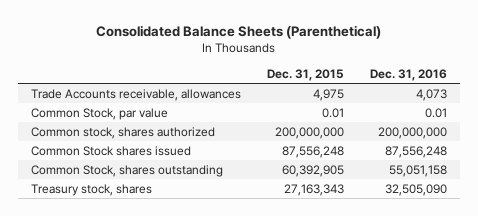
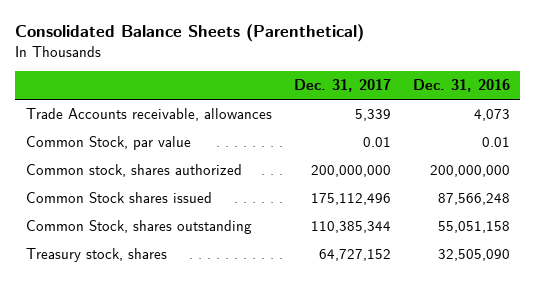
[266,68,344,81] Dec. 31, 2015 -> none
none -> [293,79,391,93] Dec. 31, 2017
[384,145,447,158] 87,556,248 -> [437,193,510,206] 87,566,248

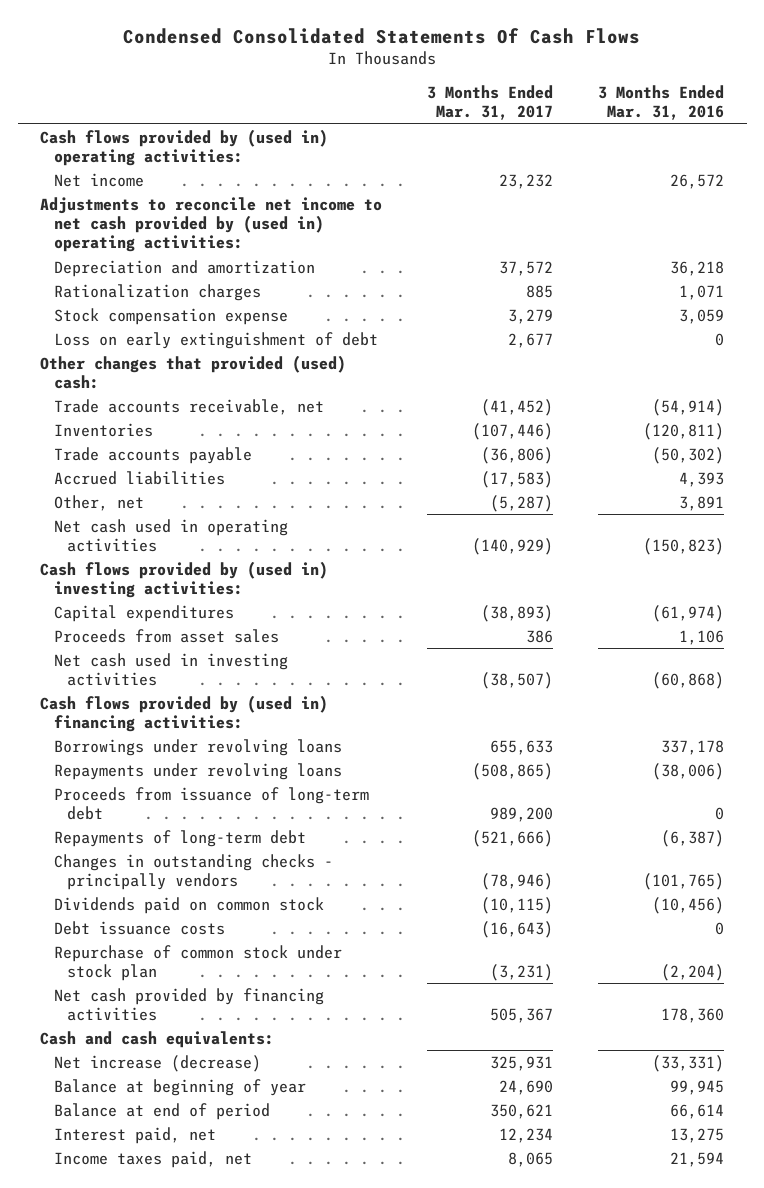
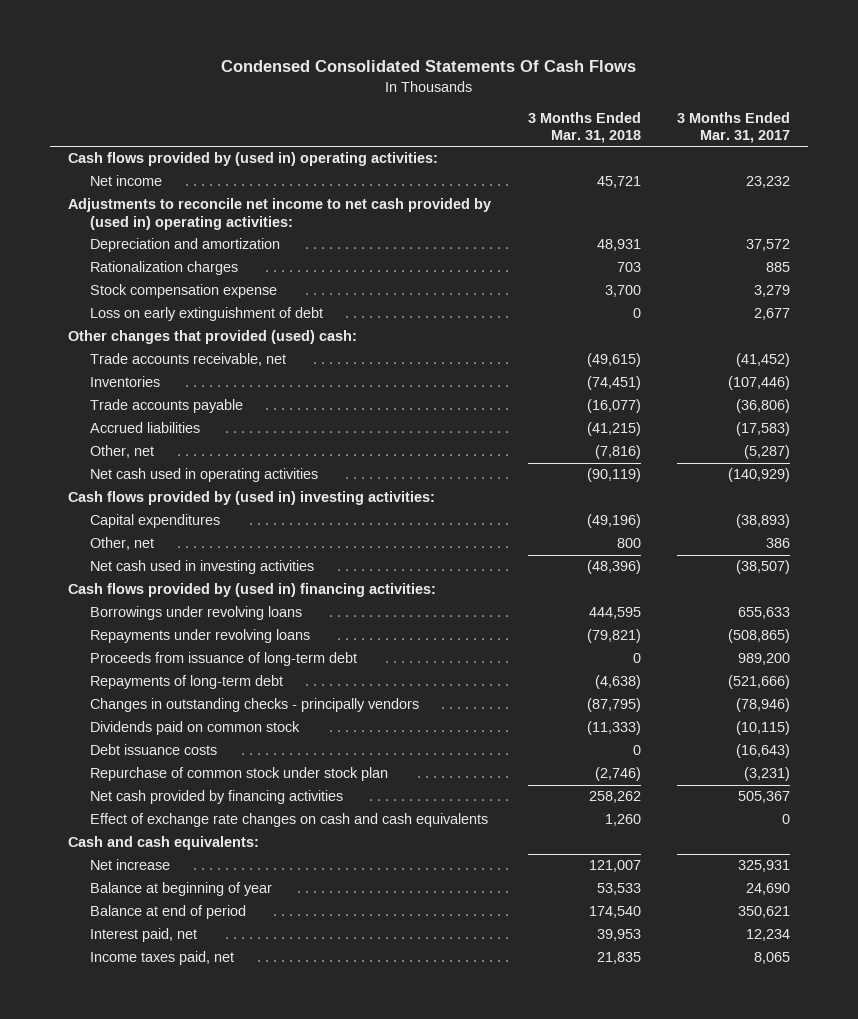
[598,85,725,121] 3 Months Ended Mar. 31, 2016 -> none
none -> [527,111,641,143] 3 Months Ended Mar. 31, 2018
[53,628,279,643] Proceeds from asset sales -> [89,537,154,551] Other, net
none -> [89,813,488,828] Effect of exchange rate changes on cash and cash equivalents
[53,1054,261,1072] Net increase (decrease) -> [89,859,170,871] Net increase

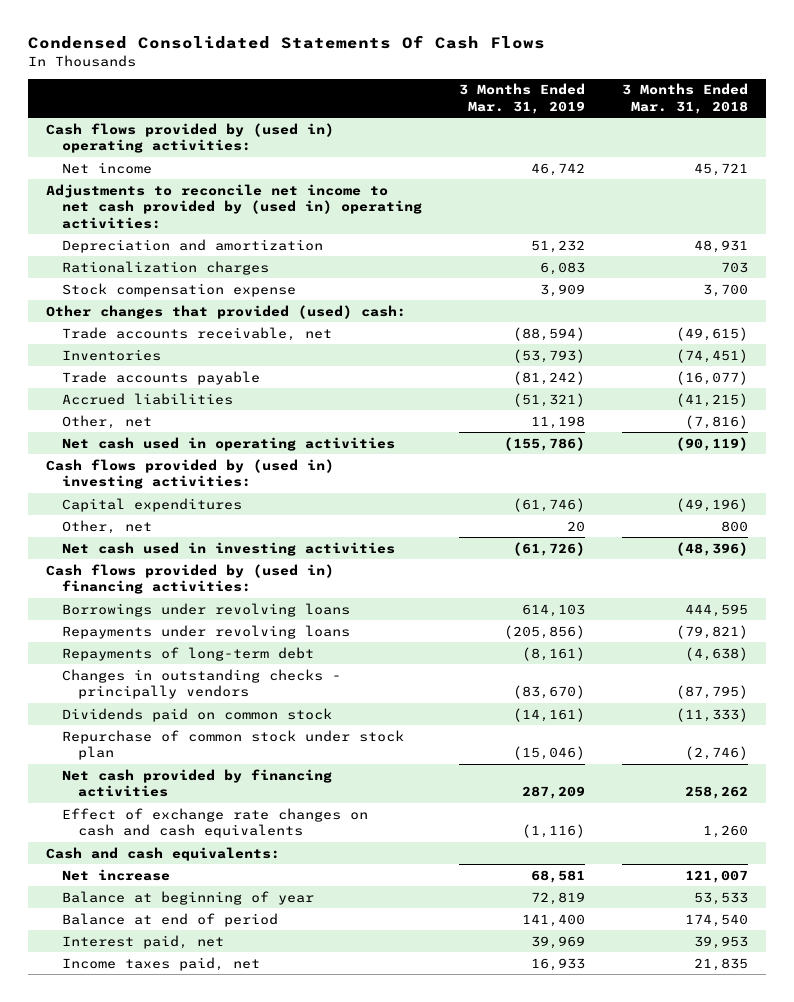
[676,111,790,143] 3 Months Ended Mar. 31, 2017 -> none
none -> [459,83,586,114] 3 Months Ended Mar. 31, 2019
[89,307,323,322] Loss on early extinguishment of debt -> none
[89,652,357,667] Proceeds from issuance of long-term debt -> none
[89,744,217,756] Debt issuance costs -> none

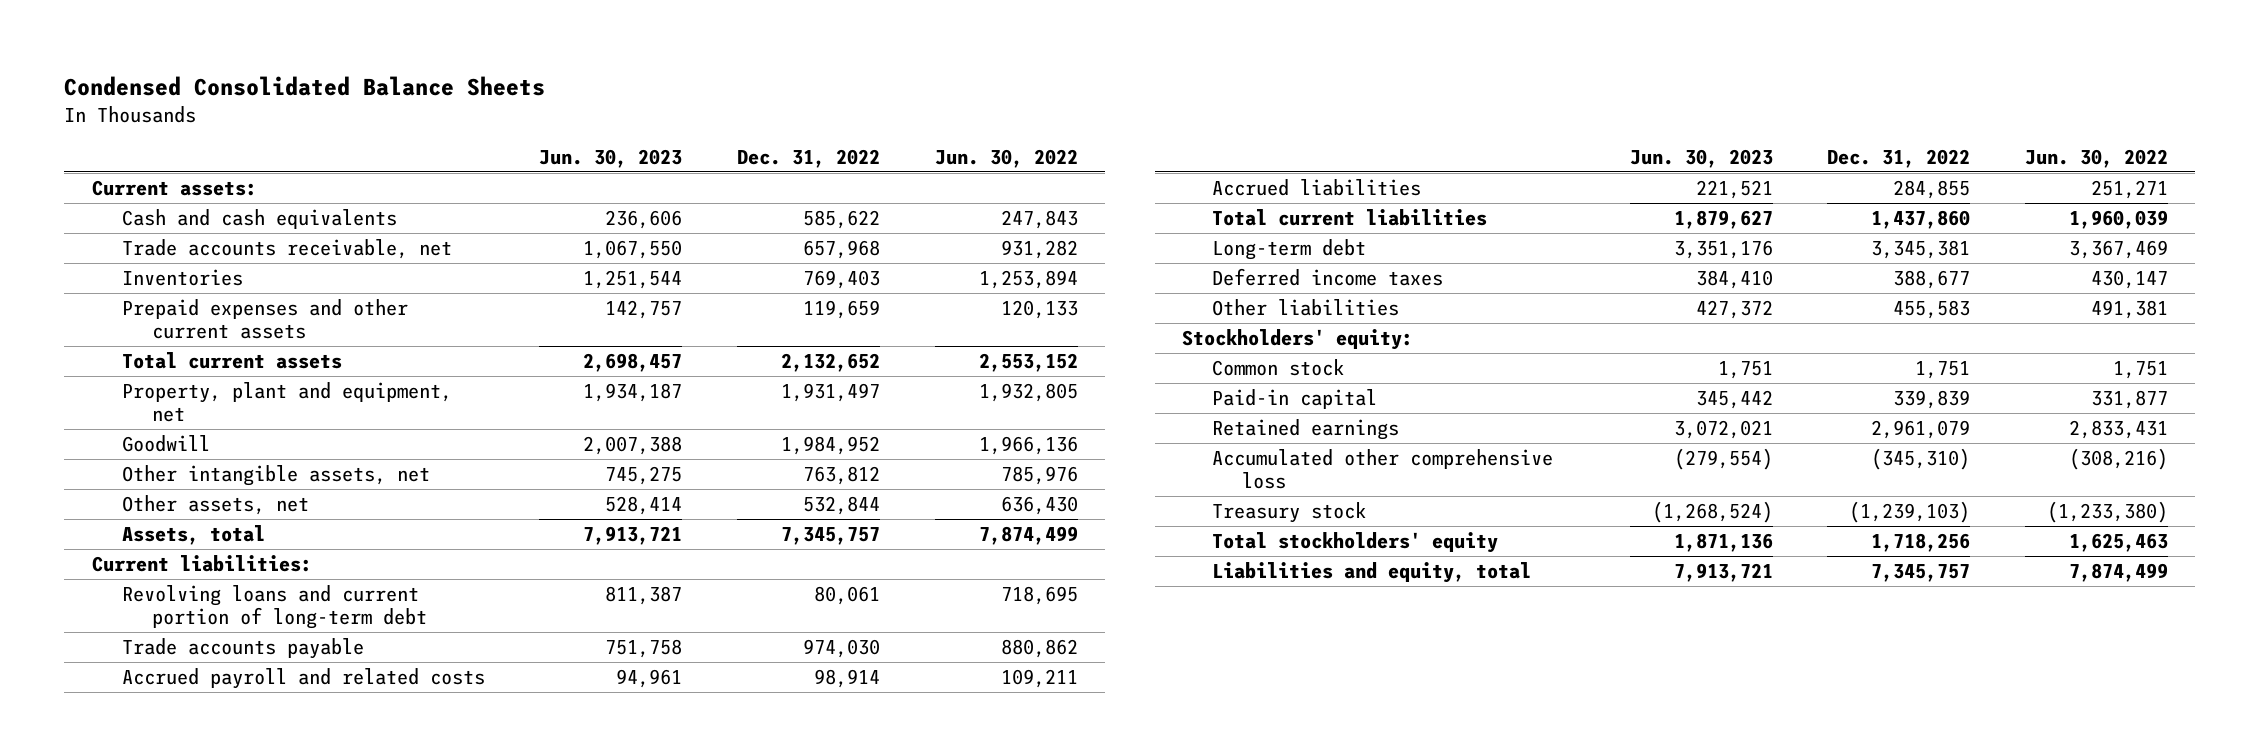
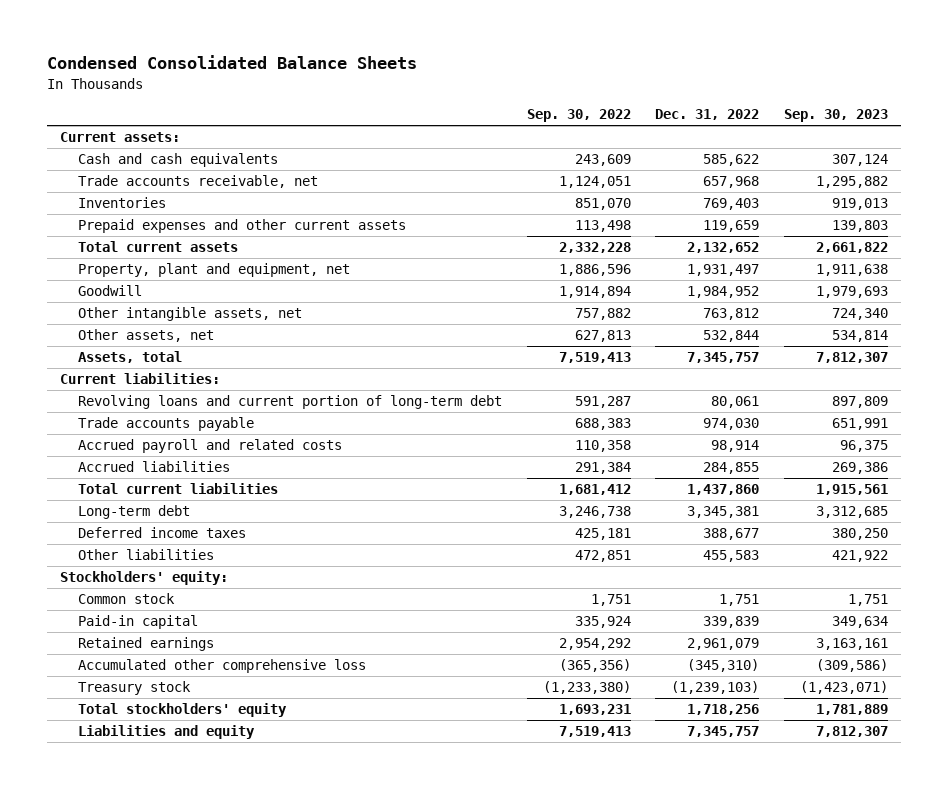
[539,148,683,168] Jun. 30, 2023 -> none
[934,148,1078,168] Jun. 30, 2022 -> none
none -> [526,109,631,123] Sep. 30, 2022
none -> [784,109,889,123] Sep. 30, 2023
[1212,561,1532,583] Liabilities and equity, total -> [77,725,255,740] Liabilities and equity

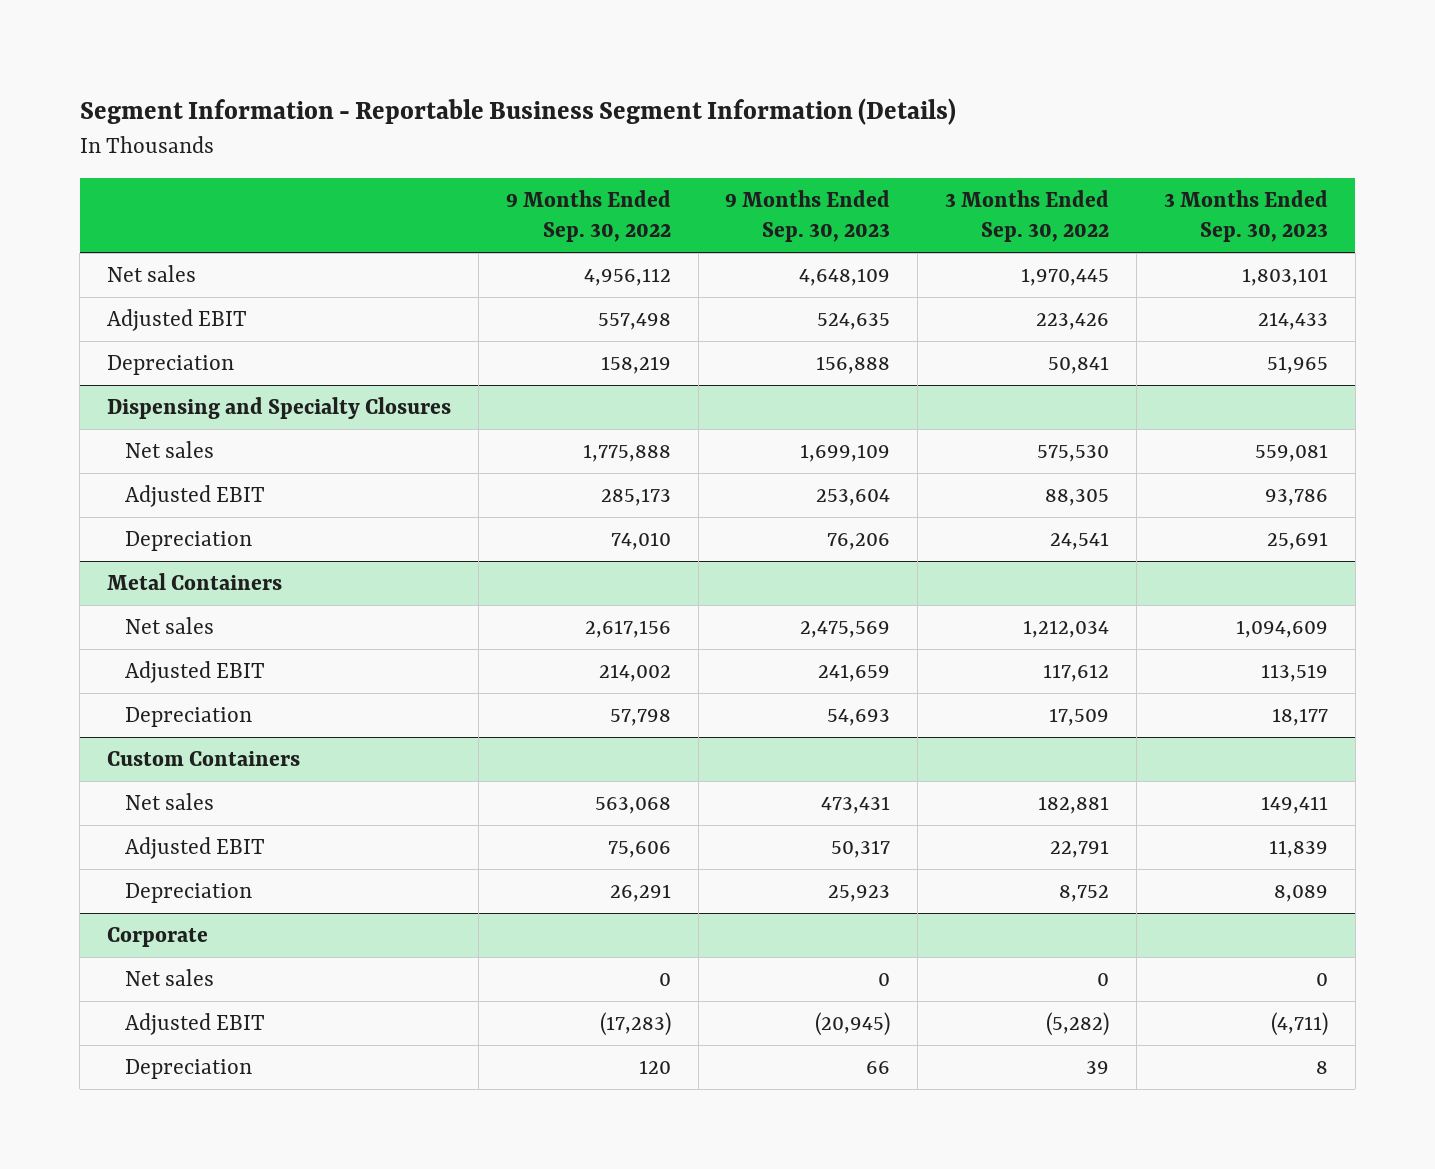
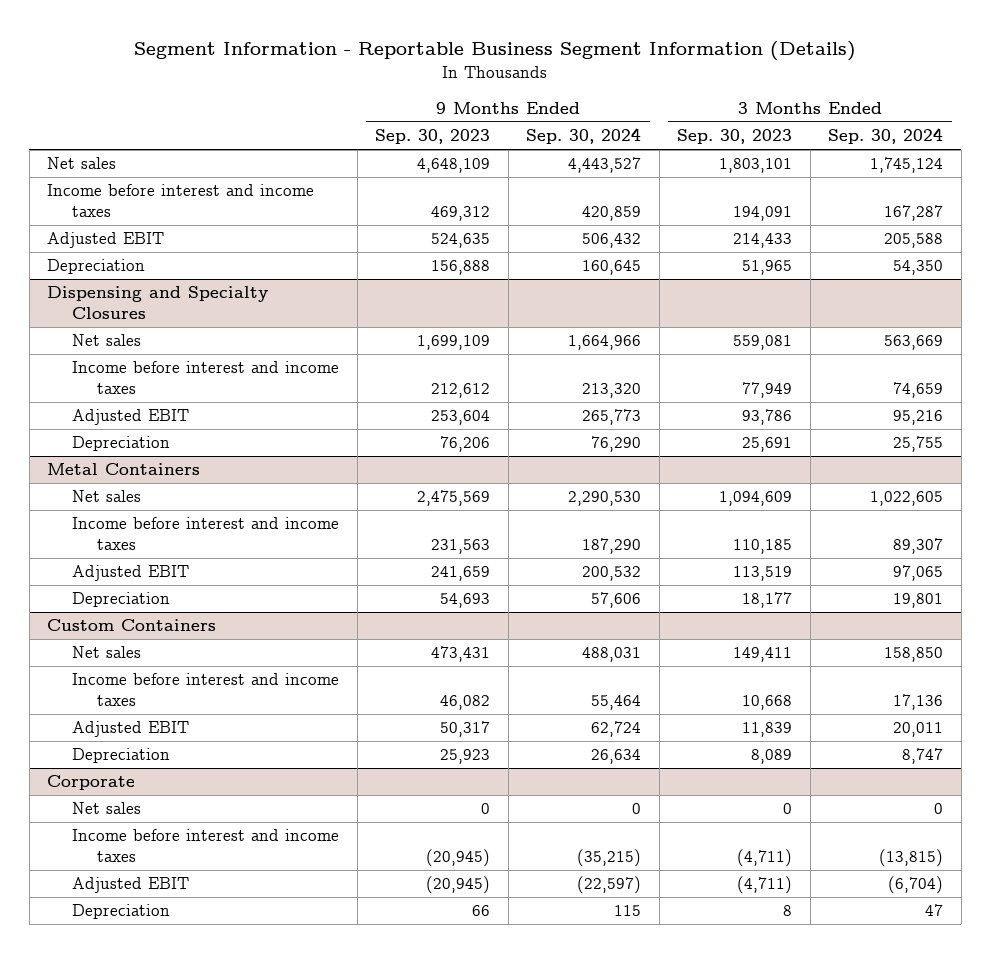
[505,190,671,243] 9 Months Ended Sep. 30, 2022 -> none
[945,190,1110,243] 3 Months Ended Sep. 30, 2022 -> none
none -> [526,128,642,145] Sep. 30, 2024
none -> [828,128,944,145] Sep. 30, 2024
none -> [47,184,315,218] Income before interest and income taxes
none -> [72,361,340,395] Income before interest and income taxes
none -> [72,517,340,551] Income before interest and income taxes
none -> [72,673,340,707] Income before interest and income taxes
none -> [72,829,340,863] Income before interest and income taxes

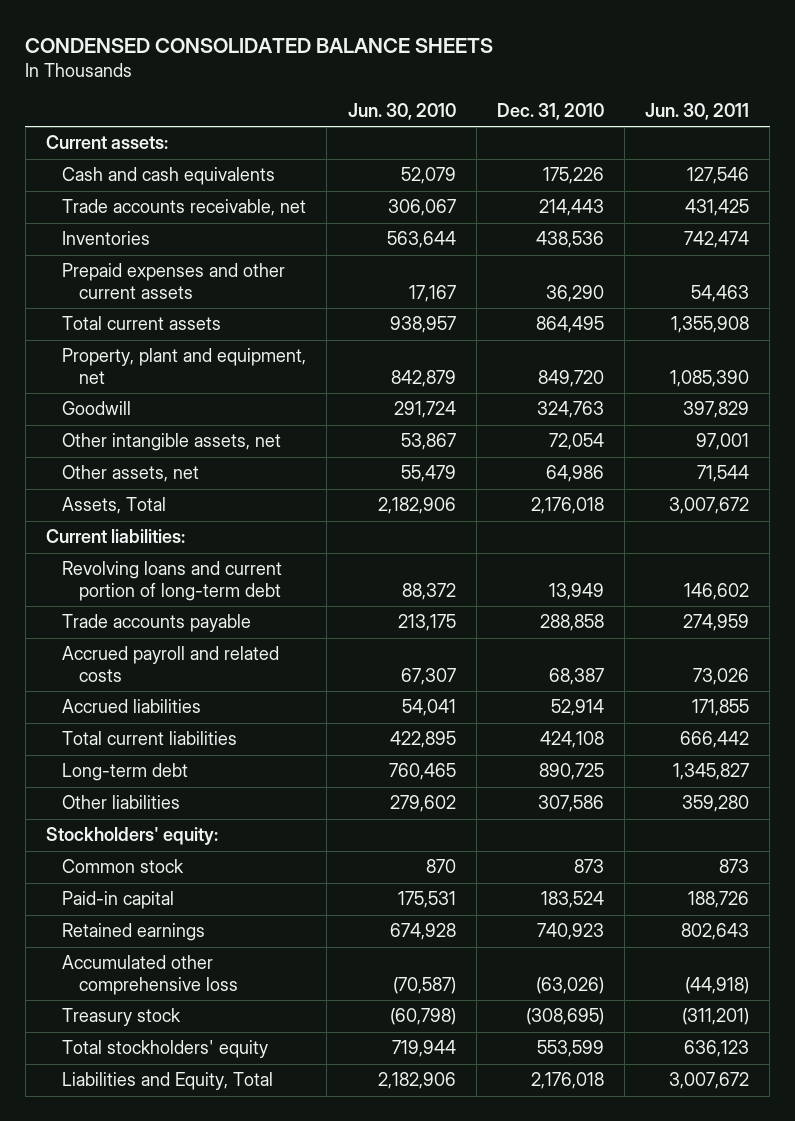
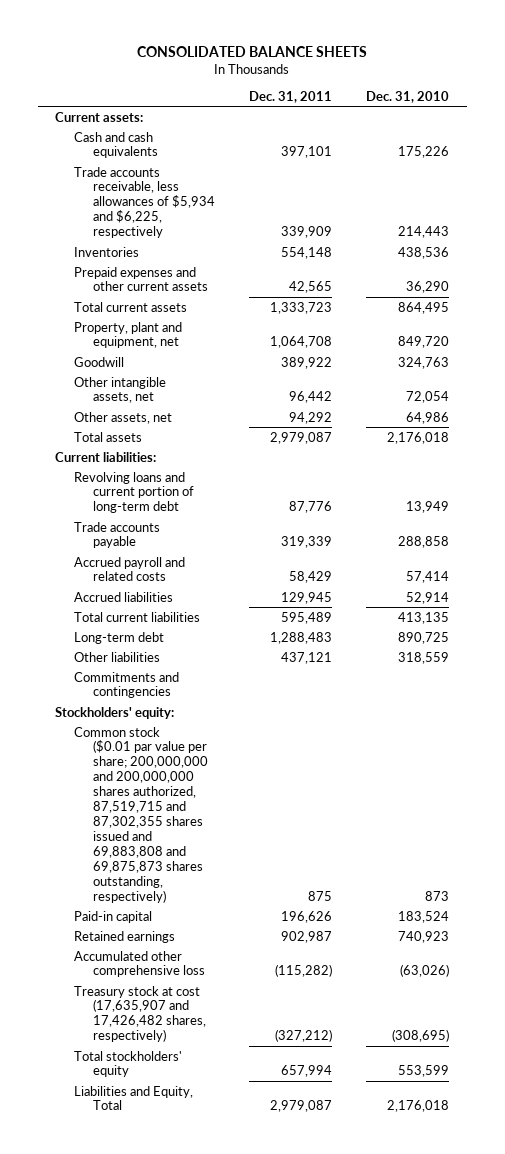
[25,37,494,53] CONDENSED CONSOLIDATED BALANCE SHEETS -> [137,46,368,58] CONSOLIDATED BALANCE SHEETS
[347,103,456,121] Jun. 30, 2010 -> none
[645,103,750,121] Jun. 30, 2011 -> none
none -> [249,90,333,103] Dec. 31, 2011
[62,199,307,217] Trade accounts receivable, net -> [73,166,215,239] Trade accounts receivable, less allowances of $5,934 and $6,225, respectively
[62,497,167,515] Assets, Total -> [73,431,142,442] Total assets
[548,667,604,685] 68,387 -> [406,571,450,584] 57,414
[539,731,604,749] 424,108 -> [398,611,450,624] 413,135
[537,795,604,813] 307,586 -> [398,651,450,664] 318,559
none -> [73,671,179,699] Commitments and contingencies
[62,859,185,874] Common stock -> [73,726,208,903] Common stock ($0.01 par value per share; 200,000,000 and 200,000,000 shares authorized, 87,519,715 and 87,302,355 shares issued and 69,883,808 and 69,875,873 shares outstanding, respectively)
[62,1008,182,1027] Treasury stock -> [73,985,206,1043] Treasury stock at cost (17,635,907 and 17,426,482 shares, respectively)

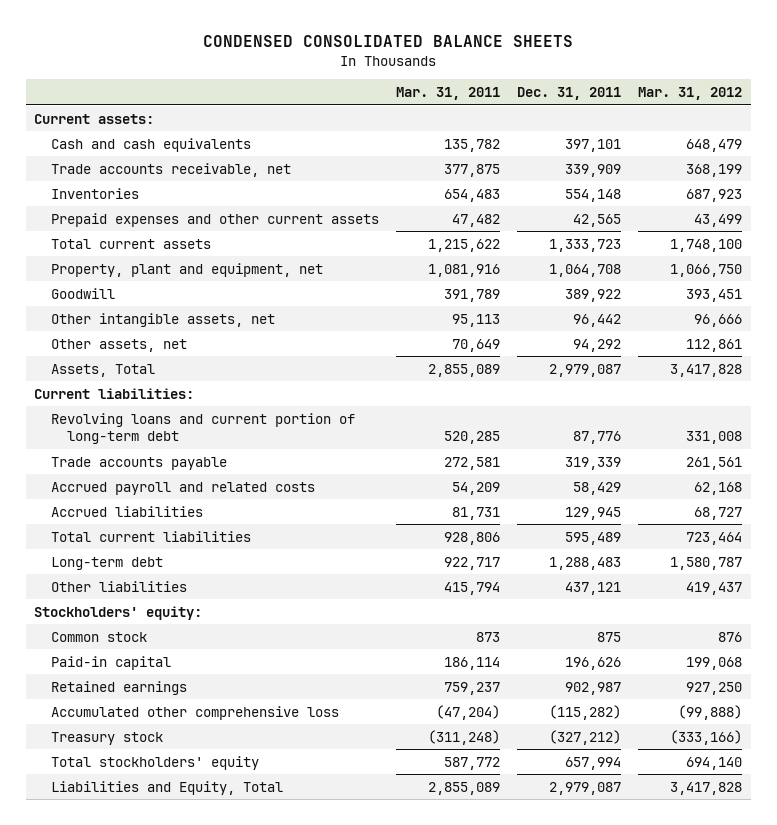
[137,46,368,58] CONSOLIDATED BALANCE SHEETS -> [203,35,574,48] CONDENSED CONSOLIDATED BALANCE SHEETS
[366,90,450,103] Dec. 31, 2010 -> none
none -> [395,87,500,101] Mar. 31, 2011
none -> [638,87,743,101] Mar. 31, 2012
[73,166,215,239] Trade accounts receivable, less allowances of $5,934 and $6,225, respectively -> [50,162,291,177] Trade accounts receivable, net
[73,431,142,442] Total assets -> [50,363,155,377] Assets, Total
[73,671,179,699] Commitments and contingencies -> none
[73,726,208,903] Common stock ($0.01 par value per share; 200,000,000 and 200,000,000 shares authorized, 87,519,715 and 87,302,355 shares issued and 69,883,808 and 69,875,873 shares outstanding, respectively) -> [50,631,147,642] Common stock
[73,985,206,1043] Treasury stock at cost (17,635,907 and 17,426,482 shares, respectively) -> [50,731,163,745] Treasury stock

